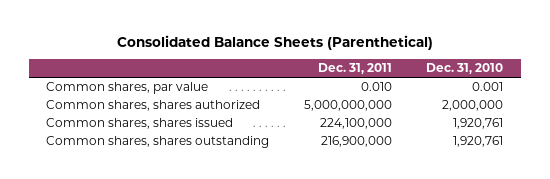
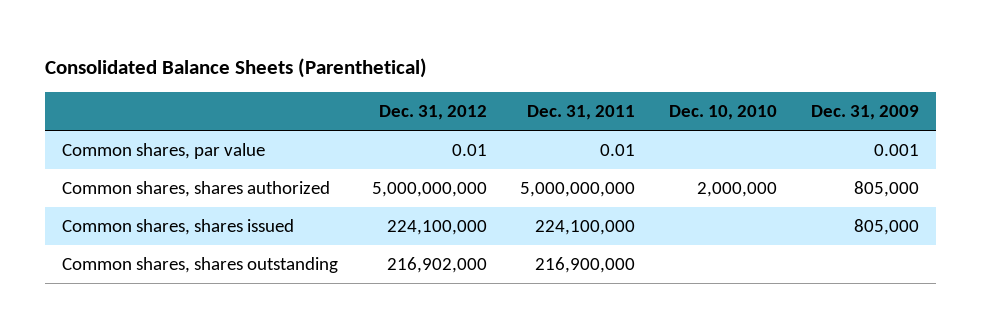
[426,63,504,75] Dec. 31, 2010 -> none
none -> [378,105,487,121] Dec. 31, 2012
none -> [669,105,778,121] Dec. 10, 2010
none -> [811,105,920,121] Dec. 31, 2009
[360,82,392,92] 0.010 -> [600,144,636,157] 0.01

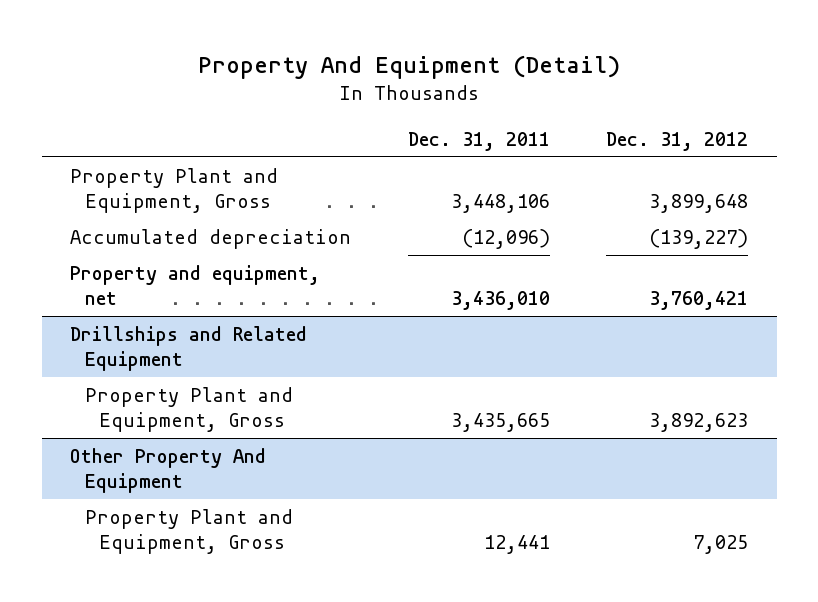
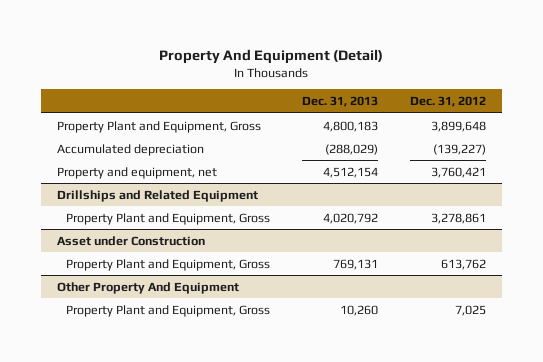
[407,131,550,151] Dec. 31, 2011 -> none
none -> [302,96,379,108] Dec. 31, 2013
[649,412,749,432] 3,892,623 -> [431,212,487,224] 3,278,861
none -> [56,235,205,246] Asset under Construction
none -> [65,258,270,271] Property Plant and Equipment, Gross

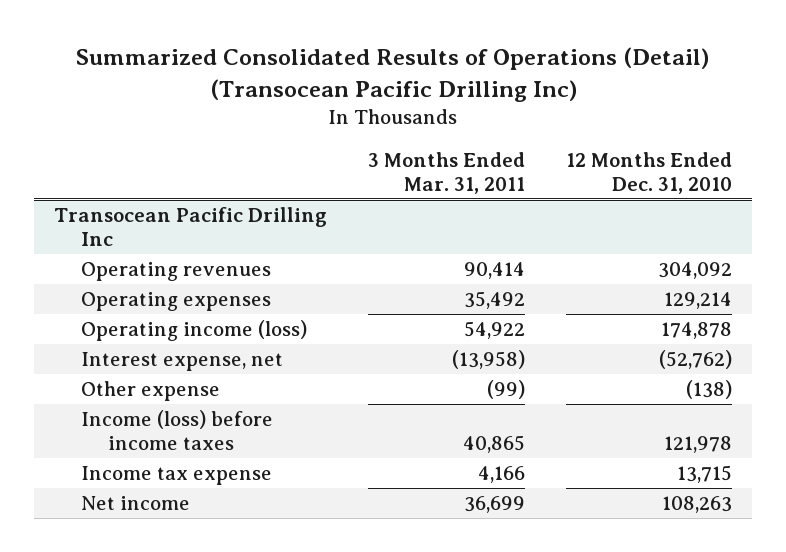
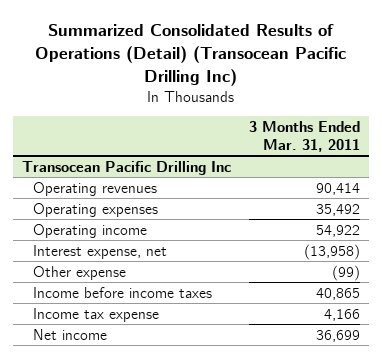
[565,151,732,195] 12 Months Ended Dec. 31, 2010 -> none
[81,319,308,341] Operating income (loss) -> [33,223,148,238] Operating income
[81,409,274,451] Income (loss) before income taxes -> [33,286,213,298] Income before income taxes

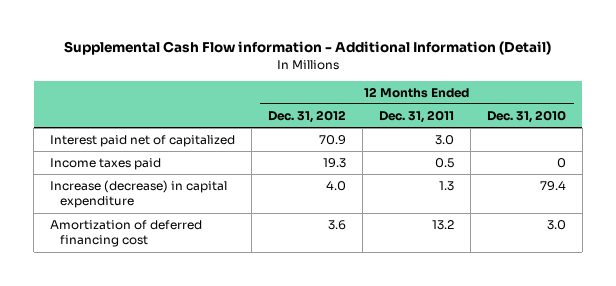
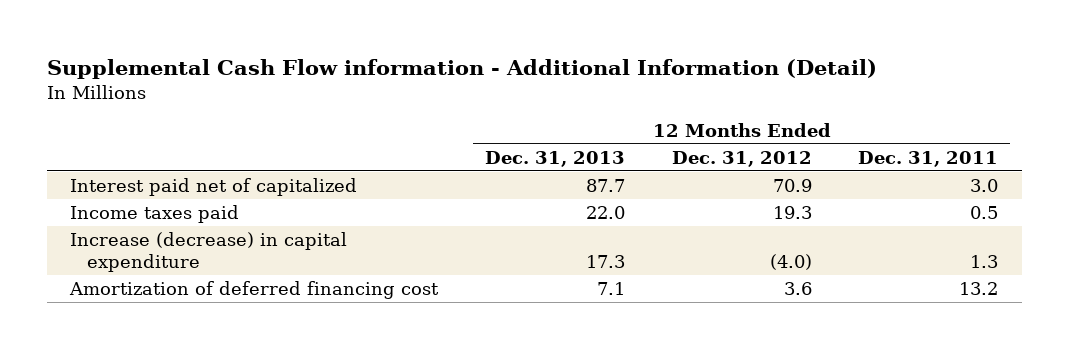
[486,110,566,124] Dec. 31, 2010 -> none
none -> [484,150,625,167] Dec. 31, 2013
[326,181,347,192] 4.0 -> [769,254,812,271] (4.0)

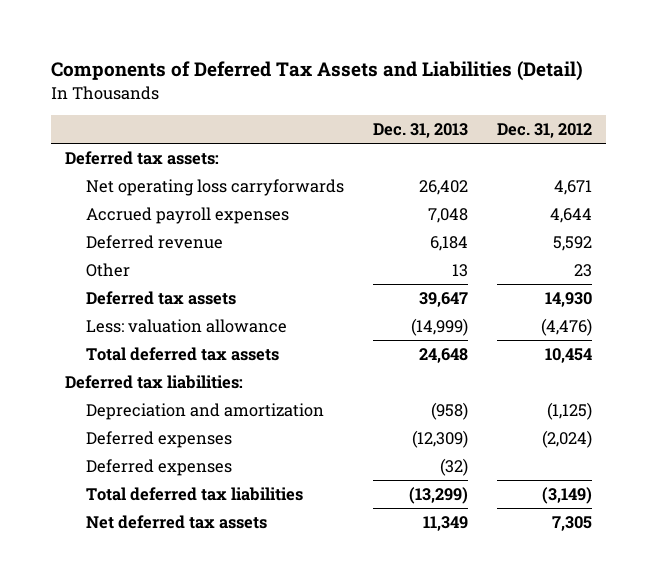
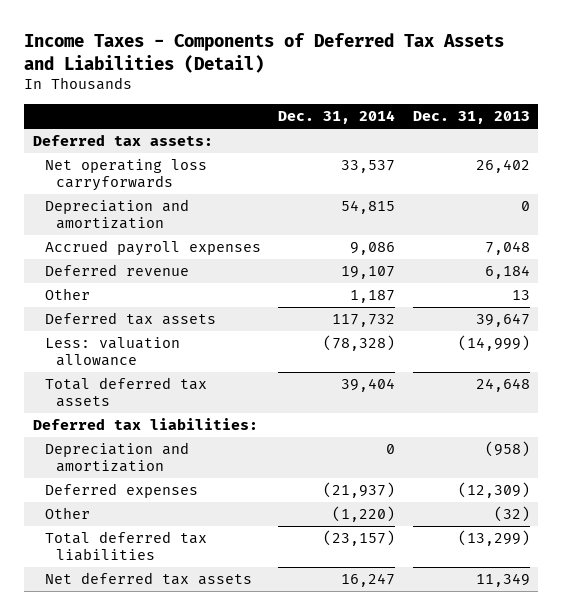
[50,61,583,82] Components of Deferred Tax Assets and Liabilities (Detail) -> [24,32,505,73] Income Taxes - Components of Deferred Tax Assets and Liabilities (Detail)
[496,122,592,138] Dec. 31, 2012 -> none
none -> [278,110,396,125] Dec. 31, 2014
none -> [44,199,189,230] Depreciation and amortization
[86,458,233,476] Deferred expenses -> [44,507,90,520] Other

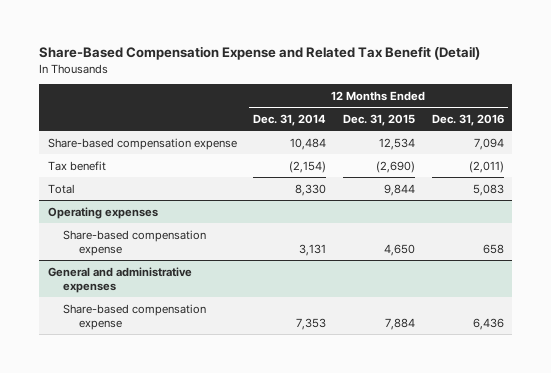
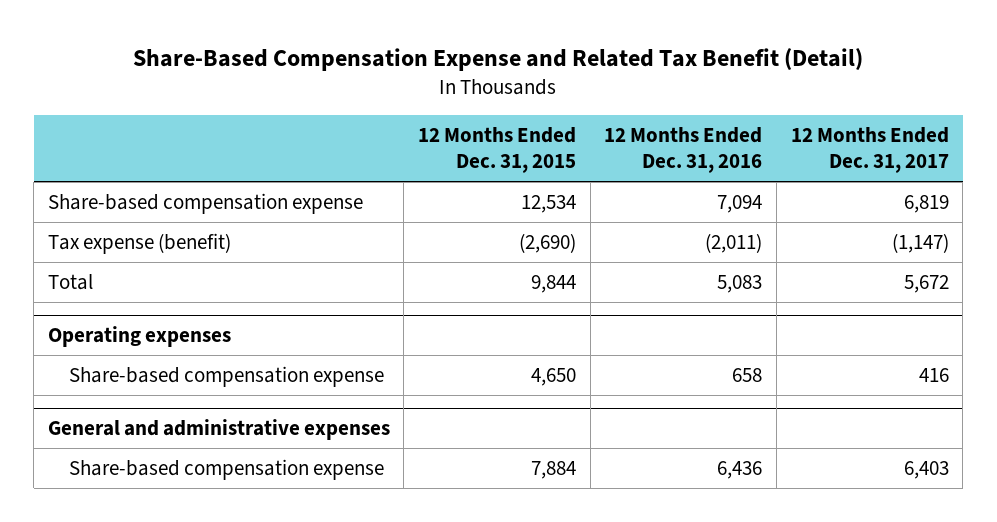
[253,113,327,126] Dec. 31, 2014 -> none
none -> [790,126,949,174] 12 Months Ended Dec. 31, 2017
[47,160,106,171] Tax benefit -> [47,232,231,254] Tax expense (benefit)

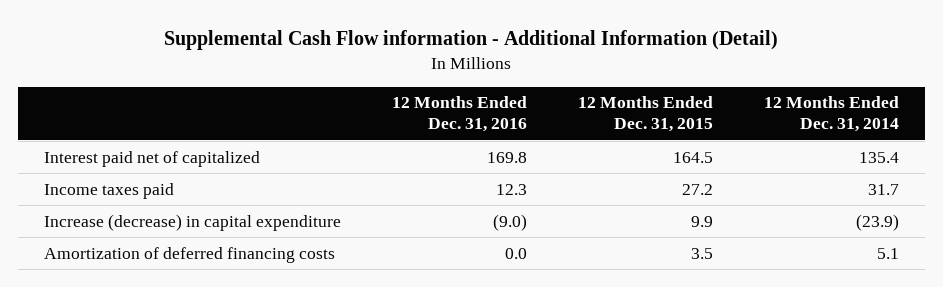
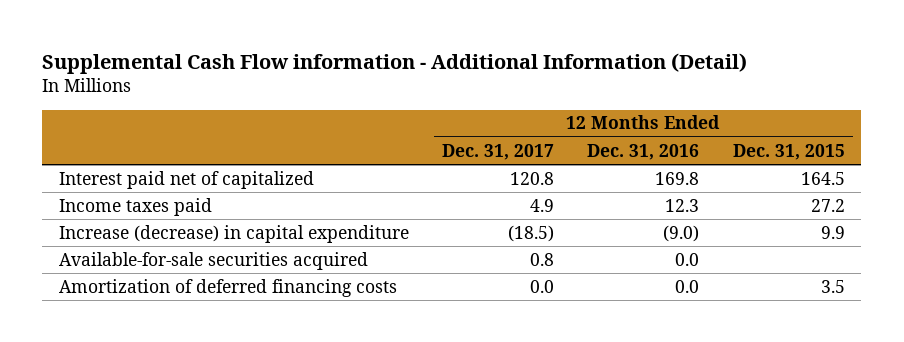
[764,96,900,133] 12 Months Ended Dec. 31, 2014 -> none
none -> [442,143,555,160] Dec. 31, 2017
none -> [58,251,368,270] Available-for-sale securities acquired

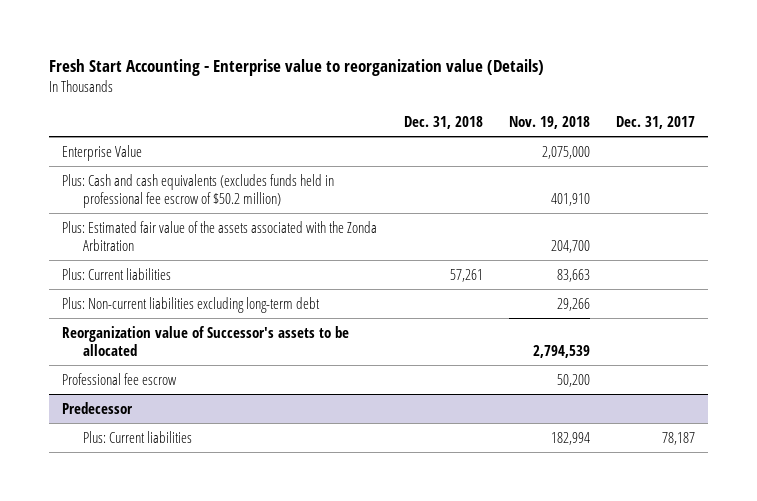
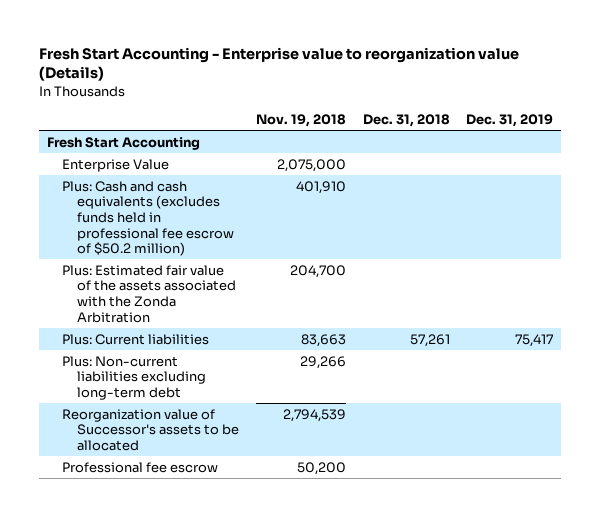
[615,115,695,129] Dec. 31, 2017 -> none
none -> [466,113,554,127] Dec. 31, 2019
none -> [47,136,201,150] Fresh Start Accounting
[62,401,134,414] Predecessor -> none
[82,430,192,443] Plus: Current liabilities -> none

